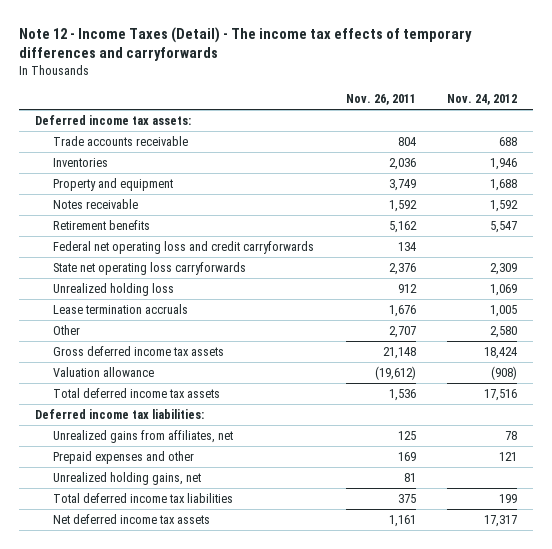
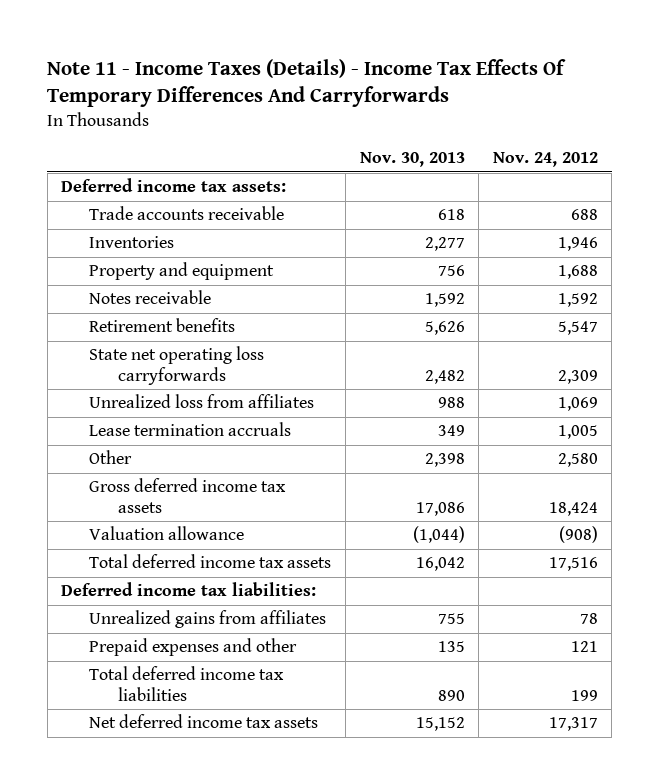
[19,26,473,62] Note 12 - Income Taxes (Detail) - The income tax effects of temporary differences and carryforwards -> [47,58,567,108] Note 11 - Income Taxes (Details) - Income Tax Effects Of Temporary Differences And Carryforwards
[345,93,416,105] Nov. 26, 2011 -> none
none -> [359,152,465,168] Nov. 30, 2013
[53,241,315,255] Federal net operating loss and credit carryforwards -> none
[53,283,175,297] Unrealized holding loss -> [89,394,315,409] Unrealized loss from affiliates
[53,430,234,444] Unrealized gains from affiliates, net -> [89,610,327,629] Unrealized gains from affiliates
[53,472,202,486] Unrealized holding gains, net -> none

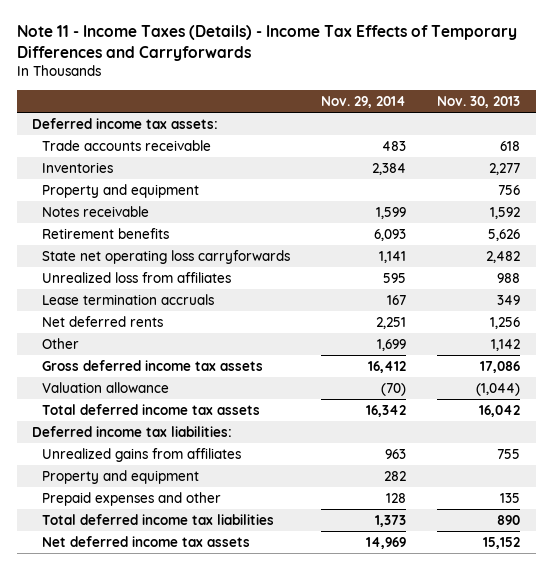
[47,58,567,108] Note 11 - Income Taxes (Details) - Income Tax Effects Of Temporary Differences And Carryforwards -> [16,25,517,62] Note 11 - Income Taxes (Details) - Income Tax Effects of Temporary Differences and Carryforwards
[492,152,598,168] Nov. 24, 2012 -> none
none -> [320,95,406,108] Nov. 29, 2014
none -> [41,315,163,327] Net deferred rents
[424,453,465,468] 2,398 -> [491,338,521,351] 1,142
none -> [41,469,199,484] Property and equipment

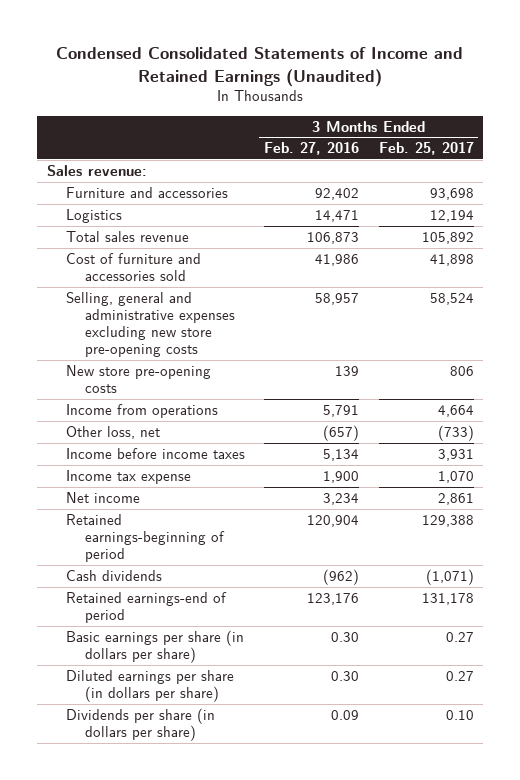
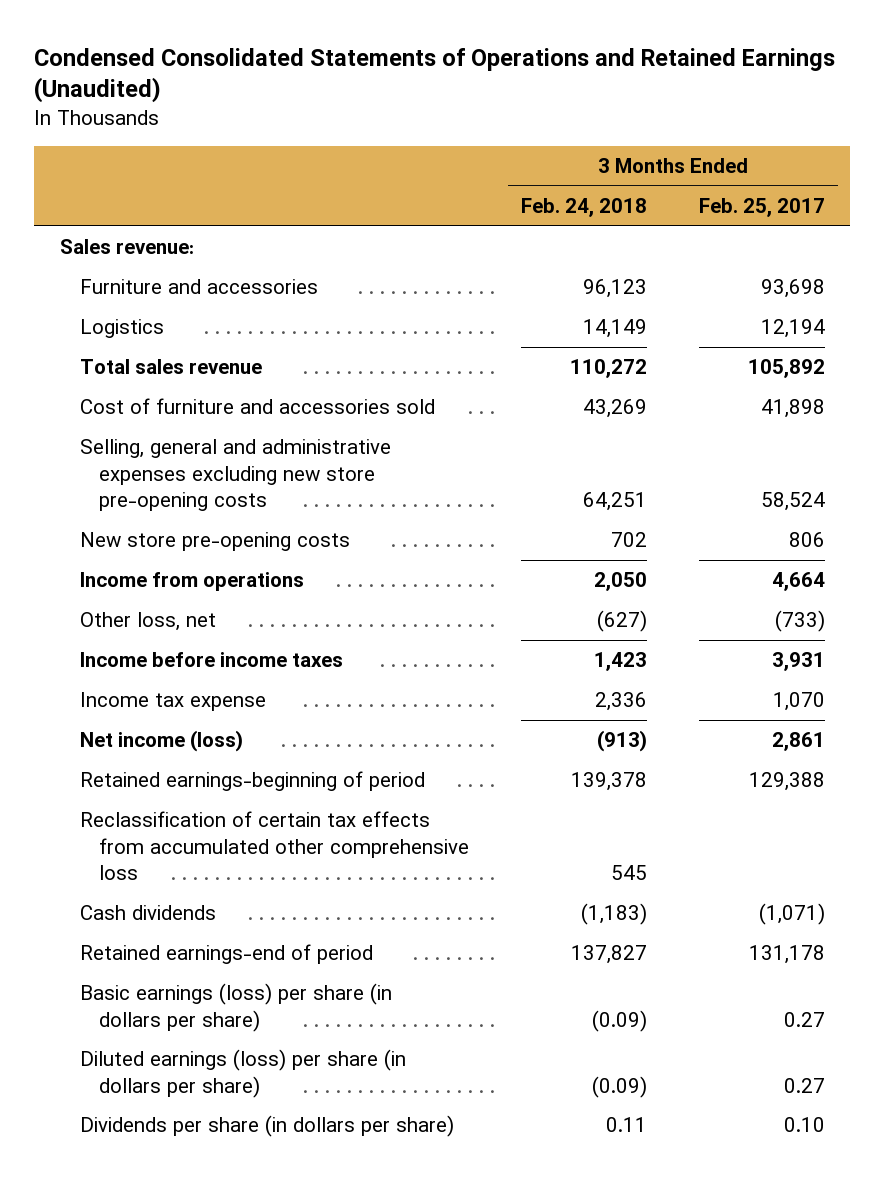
[56,47,464,87] Condensed Consolidated Statements of Income and Retained Earnings (Unaudited) -> [33,47,835,104] Condensed Consolidated Statements of Operations and Retained Earnings (Unaudited)
[264,142,360,156] Feb. 27, 2016 -> none
none -> [521,198,648,218] Feb. 24, 2018
[65,491,140,503] Net income -> [79,730,243,753] Net income (loss)
none -> [79,811,470,880] Reclassification of certain tax effects from accumulated other comprehensive loss
[65,629,244,663] Basic earnings per share (in dollars per share) -> [79,983,392,1032] Basic earnings (loss) per share (in dollars per share)
[65,669,234,702] Diluted earnings per share (in dollars per share) -> [79,1049,406,1098] Diluted earnings (loss) per share (in dollars per share)

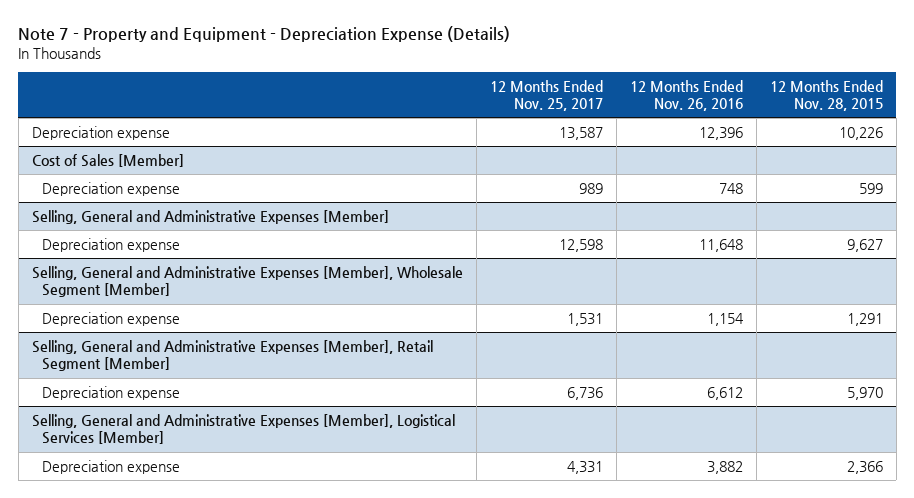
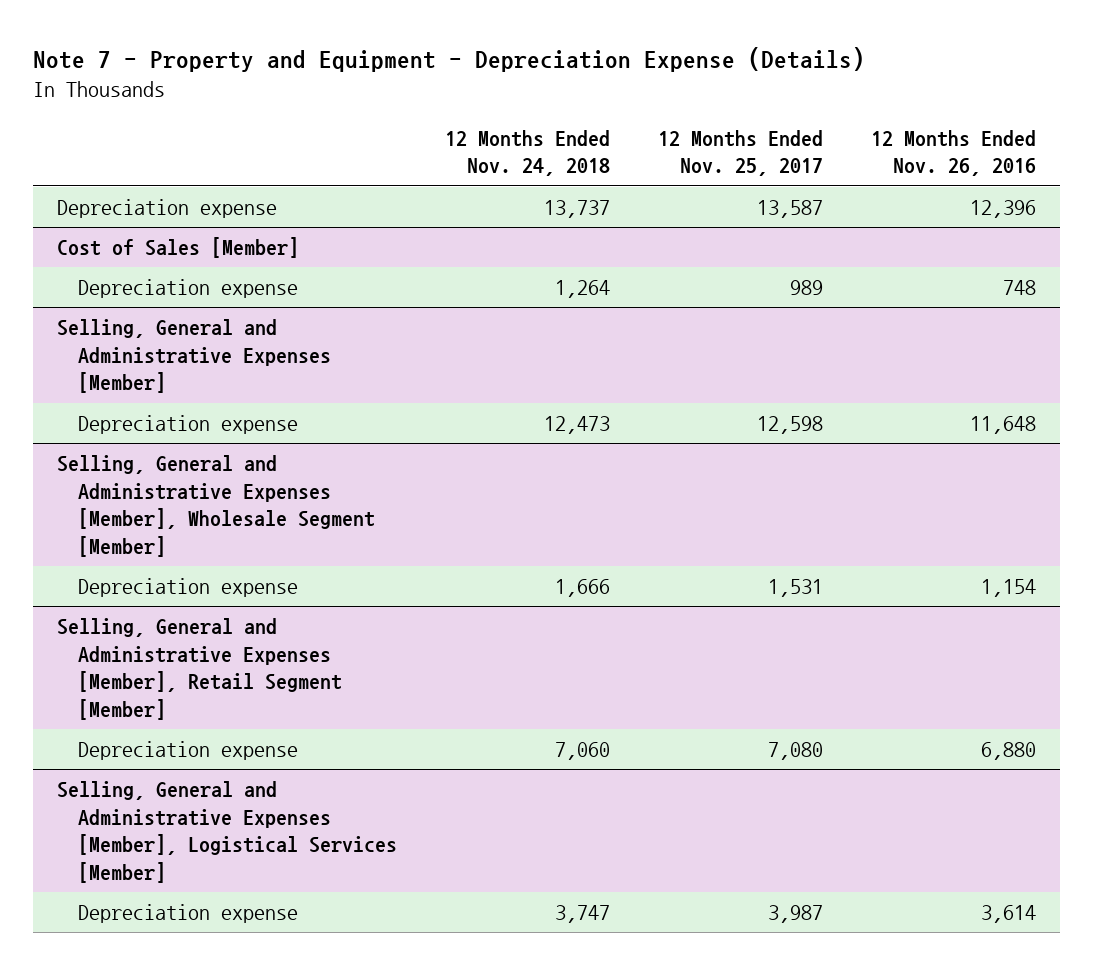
[769,79,883,112] 12 Months Ended Nov. 28, 2015 -> none
none -> [444,129,610,177] 12 Months Ended Nov. 24, 2018
[566,386,603,400] 6,736 -> [767,742,823,761] 7,080
[706,386,743,400] 6,612 -> [981,742,1037,761] 6,880
[566,460,603,474] 4,331 -> [767,905,823,924] 3,987
[706,460,743,474] 3,882 -> [981,905,1037,924] 3,614

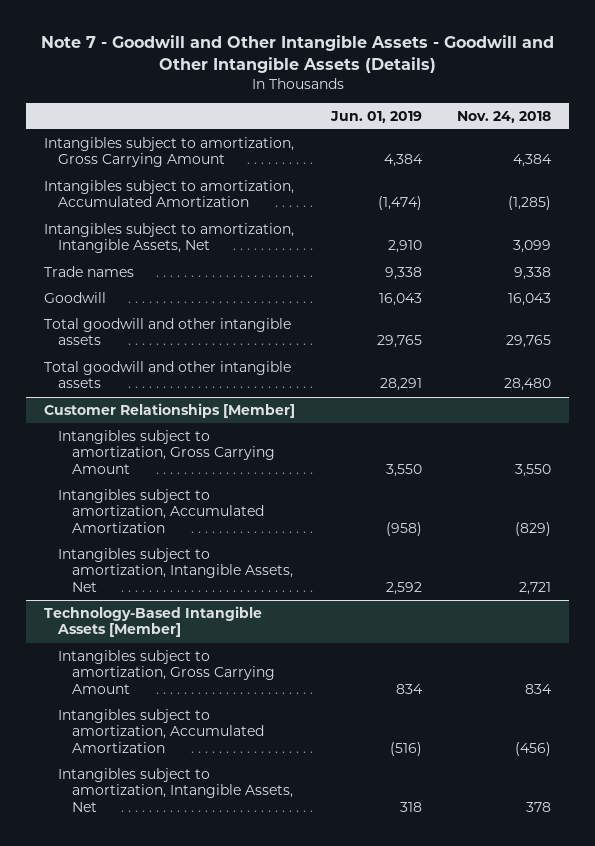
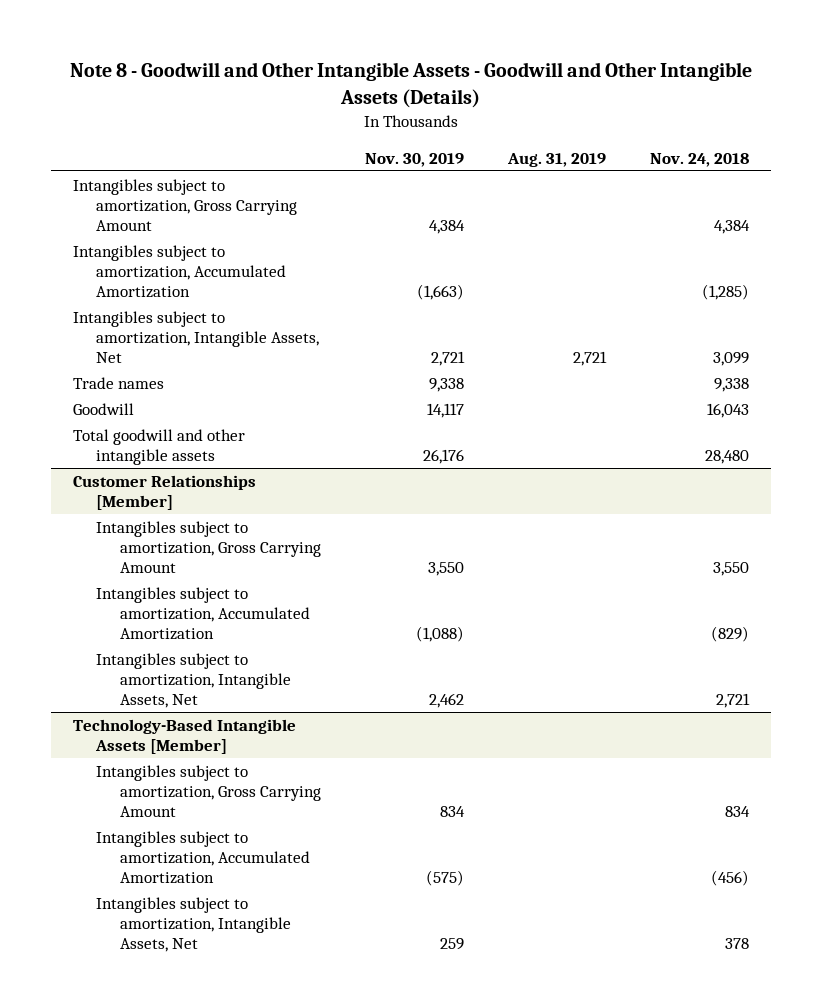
[40,35,554,73] Note 7 - Goodwill and Other Intangible Assets - Goodwill and Other Intangible Assets (Details) -> [69,62,752,109] Note 8 - Goodwill and Other Intangible Assets - Goodwill and Other Intangible Assets (Details)
[329,110,422,123] Jun. 01, 2019 -> none
none -> [364,152,464,167] Nov. 30, 2019
none -> [506,152,606,167] Aug. 31, 2019
[44,317,292,346] Total goodwill and other intangible assets -> none

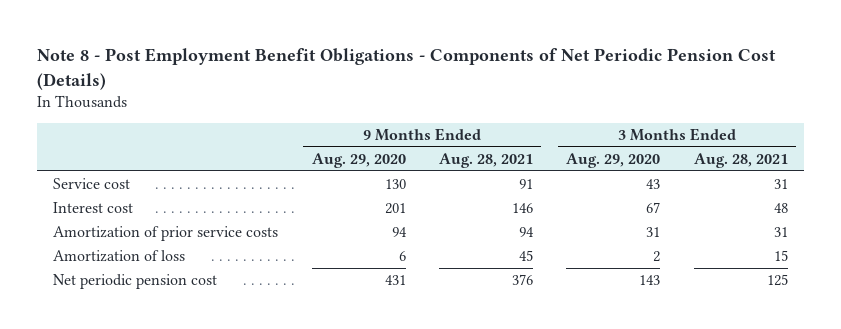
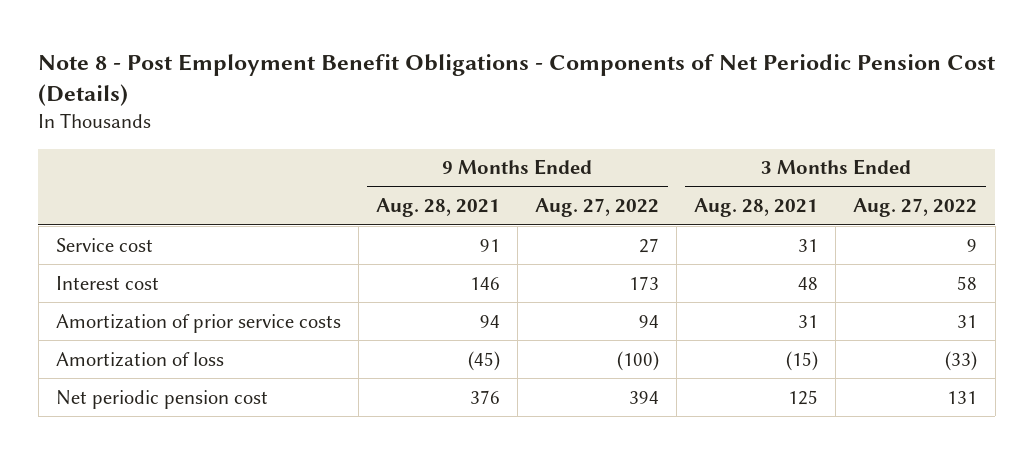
[311,153,406,169] Aug. 29, 2020 -> none
[566,153,661,169] Aug. 29, 2020 -> none
none -> [535,198,660,218] Aug. 27, 2022
none -> [853,198,978,218] Aug. 27, 2022
[518,250,533,262] 45 -> [467,350,500,371] (45)
[773,250,788,262] 15 -> [786,350,819,371] (15)

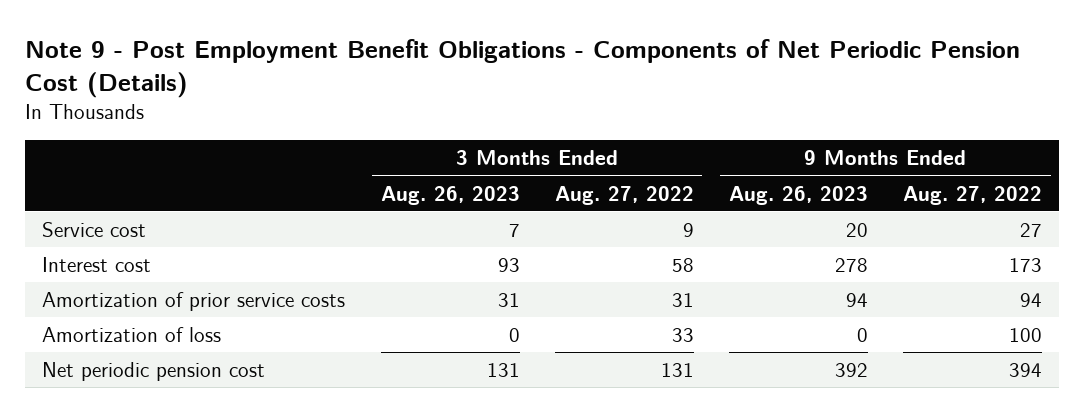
[38,53,996,106] Note 8 - Post Employment Benefit Obligations - Components of Net Periodic Pension Cost (Details) -> [24,38,1020,98] Note 9 - Post Employment Benefit Obligations - Components of Net Periodic Pension Cost (Details)
[375,198,500,218] Aug. 28, 2021 -> none
[694,198,819,218] Aug. 28, 2021 -> none
none -> [380,185,520,205] Aug. 26, 2023
none -> [728,185,868,205] Aug. 26, 2023
[617,350,660,371] (100) -> [1008,327,1042,342] 100
[945,350,978,371] (33) -> [671,327,694,342] 33

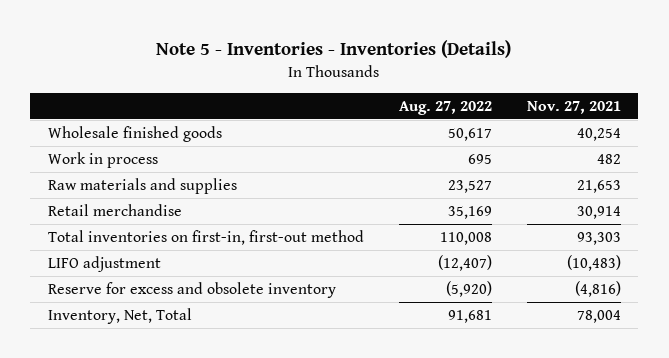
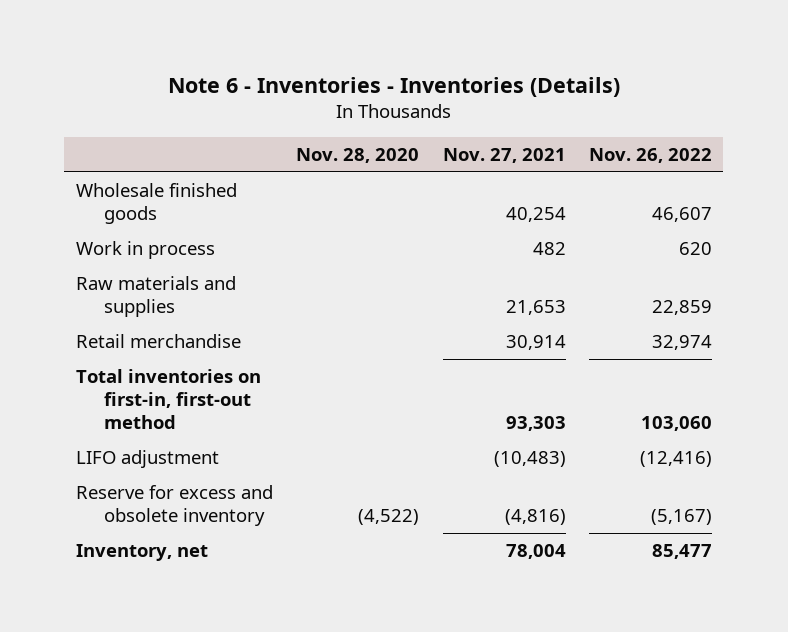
[156,40,512,59] Note 5 - Inventories - Inventories (Details) -> [167,77,620,98] Note 6 - Inventories - Inventories (Details)
[398,100,492,115] Aug. 27, 2022 -> none
none -> [296,147,420,163] Nov. 28, 2020
none -> [588,147,712,163] Nov. 26, 2022
[47,307,192,324] Inventory, Net, Total -> [75,544,208,562] Inventory, net

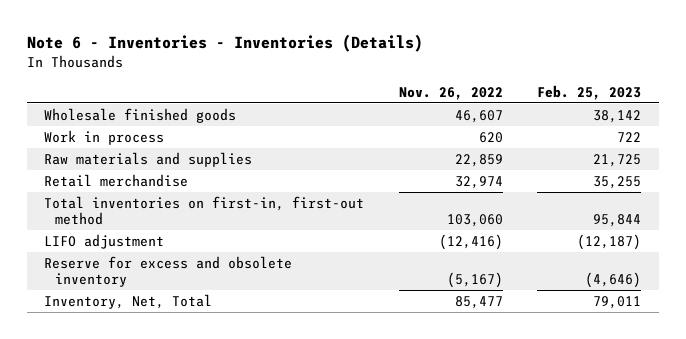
[296,147,420,163] Nov. 28, 2020 -> none
[442,147,566,163] Nov. 27, 2021 -> none
none -> [537,84,642,100] Feb. 25, 2023
[75,544,208,562] Inventory, net -> [44,293,213,309] Inventory, Net, Total

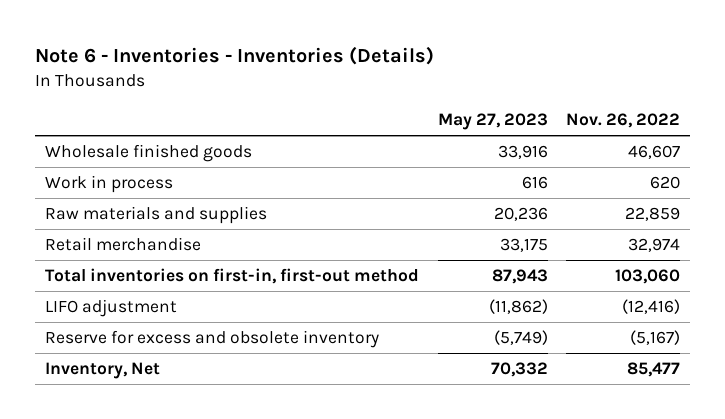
[537,84,642,100] Feb. 25, 2023 -> none
none -> [437,113,548,131] May 27, 2023
[44,293,213,309] Inventory, Net, Total -> [44,362,160,380] Inventory, Net

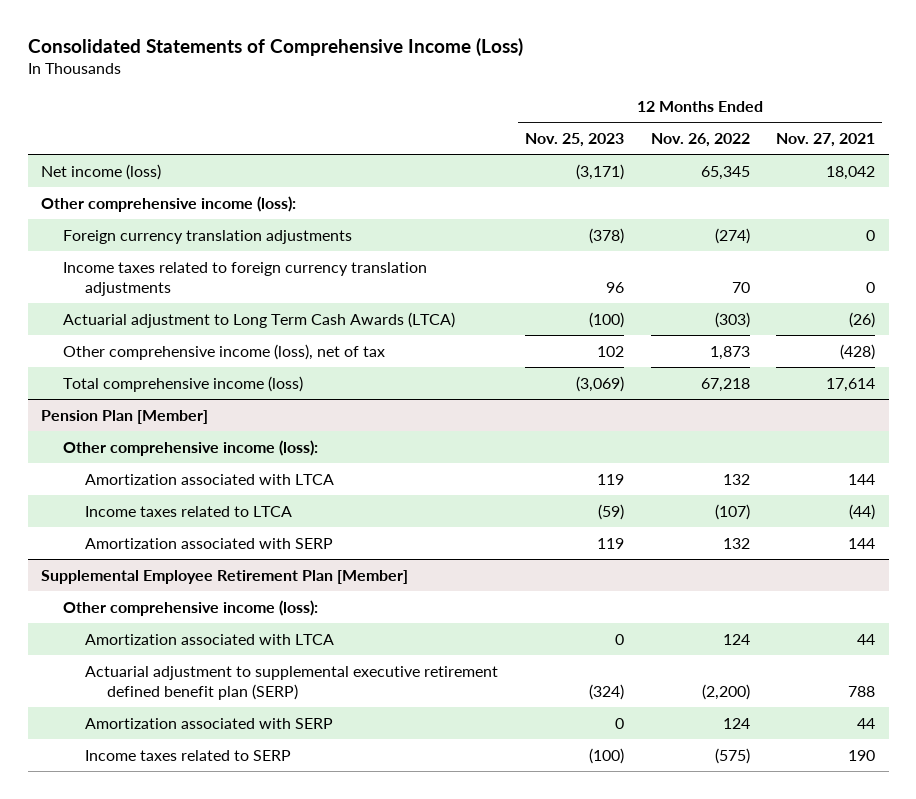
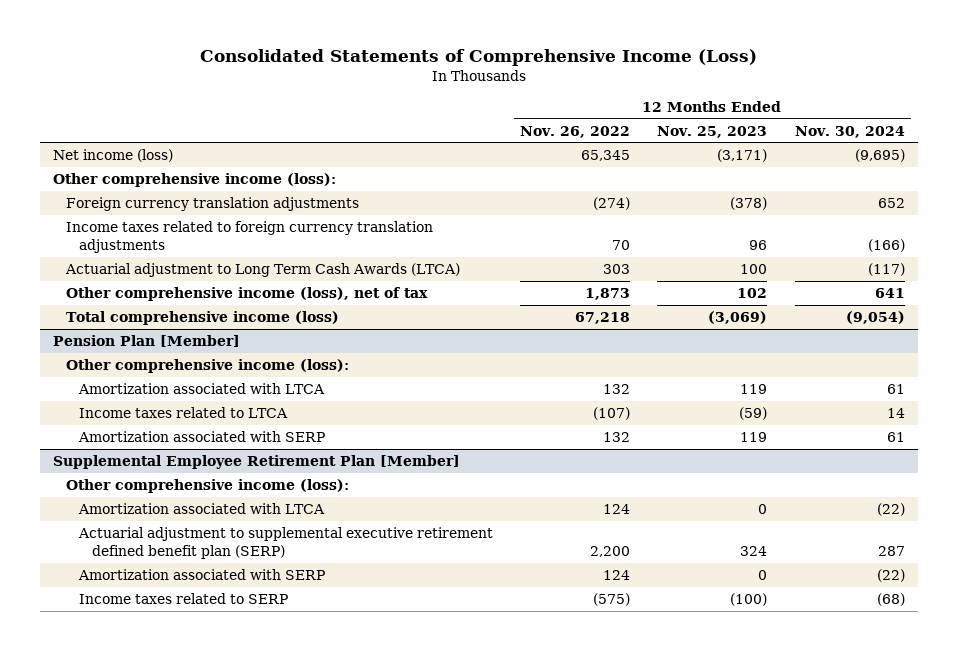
[776,132,876,147] Nov. 27, 2021 -> none
none -> [794,125,905,138] Nov. 30, 2024
[588,311,624,328] (100) -> [740,263,768,274] 100
[714,311,750,328] (303) -> [603,263,631,274] 303
[588,683,624,700] (324) -> [740,546,768,557] 324
[701,683,750,700] (2,200) -> [590,546,631,558] 2,200

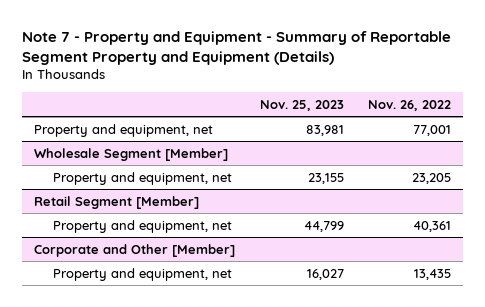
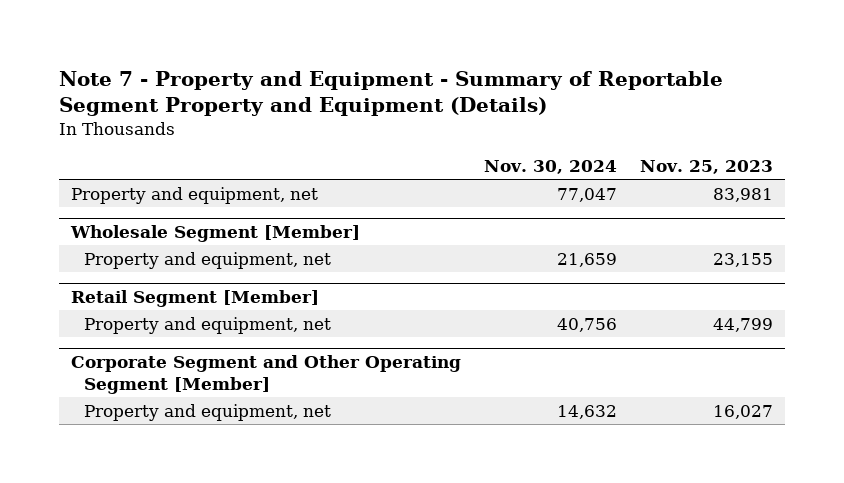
[367,99,451,111] Nov. 26, 2022 -> none
none -> [484,159,618,174] Nov. 30, 2024
[34,243,236,257] Corporate and Other [Member] -> [70,354,461,394] Corporate Segment and Other Operating Segment [Member]

